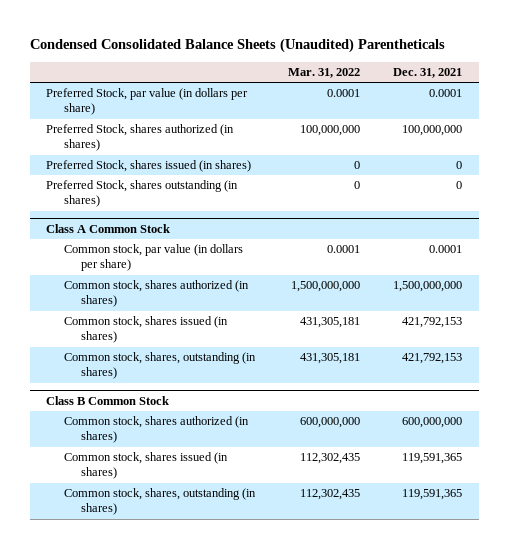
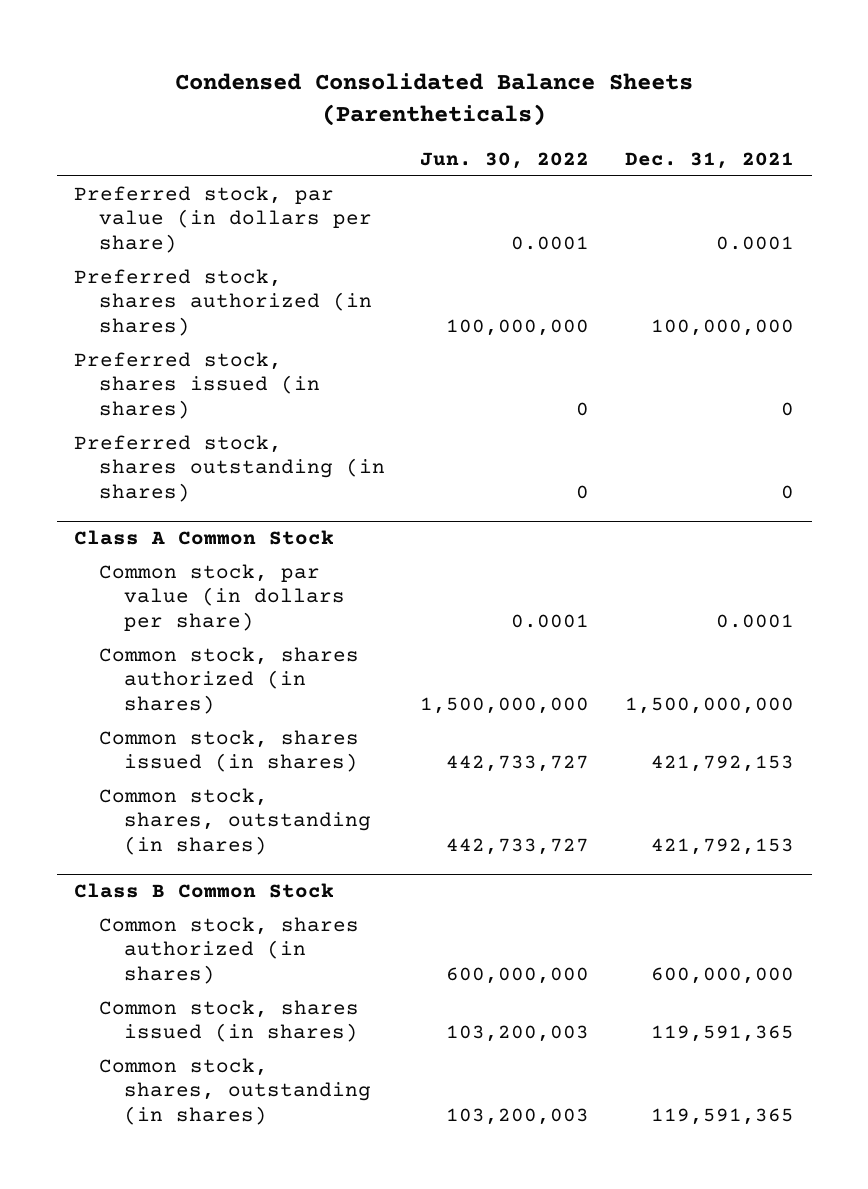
[29,38,445,54] Condensed Consolidated Balance Sheets (Unaudited) Parentheticals -> [175,73,694,127] Condensed Consolidated Balance Sheets (Parentheticals)
[287,68,360,79] Mar. 31, 2022 -> none
none -> [420,152,590,170] Jun. 30, 2022
[46,88,249,116] Preferred Stock, par value (in dollars per share) -> [74,185,373,254] Preferred stock, par value (in dollars per share)
[46,124,235,152] Preferred Stock, shares authorized (in shares) -> [74,268,373,337] Preferred stock, shares authorized (in shares)
[46,160,252,173] Preferred Stock, shares issued (in shares) -> [74,351,321,420] Preferred stock, shares issued (in shares)
[46,180,239,208] Preferred Stock, shares outstanding (in shares) -> [74,434,386,503] Preferred stock, shares outstanding (in shares)

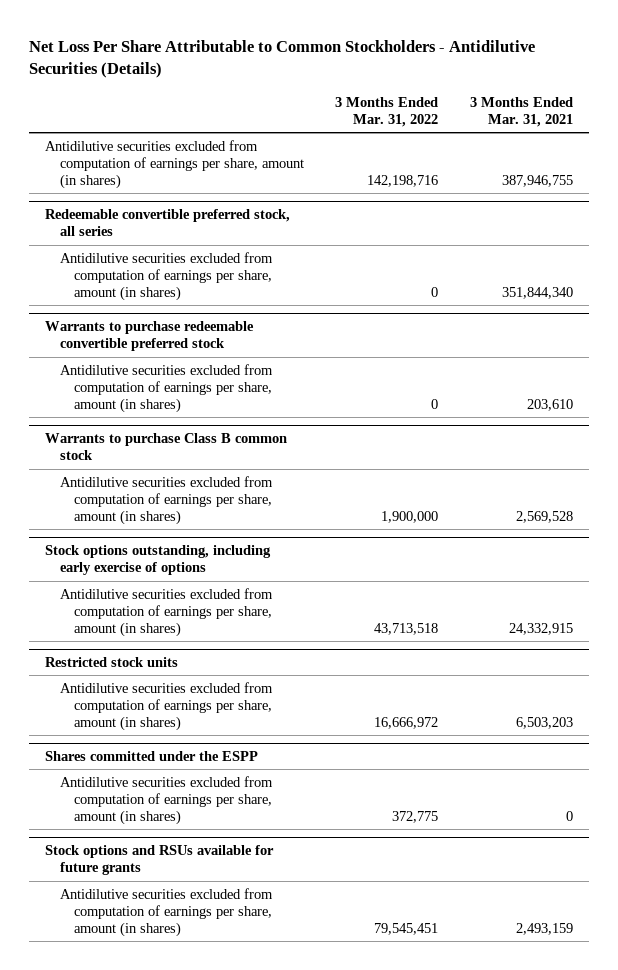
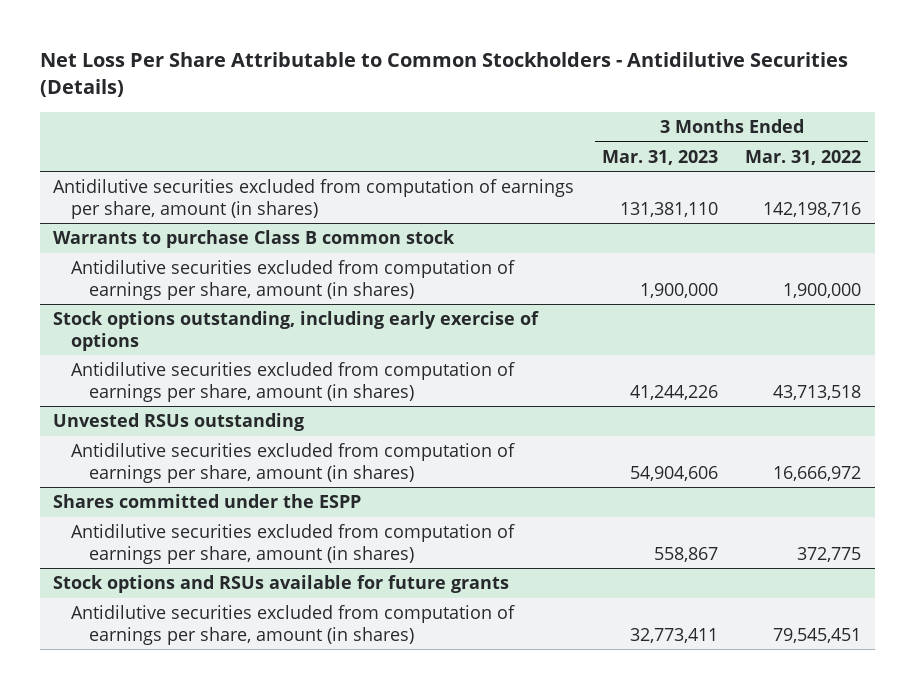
[469,96,573,127] 3 Months Ended Mar. 31, 2021 -> none
none -> [601,149,718,165] Mar. 31, 2023
[45,209,291,237] Redeemable convertible preferred stock, all series -> none
[59,251,273,301] Antidilutive securities excluded from computation of earnings per share, amount (in shares) -> none
[45,321,255,352] Warrants to purchase redeemable convertible preferred stock -> none
[59,363,273,413] Antidilutive securities excluded from computation of earnings per share, amount (in shares) -> none
[45,657,179,668] Restricted stock units -> [53,413,305,432] Unvested RSUs outstanding

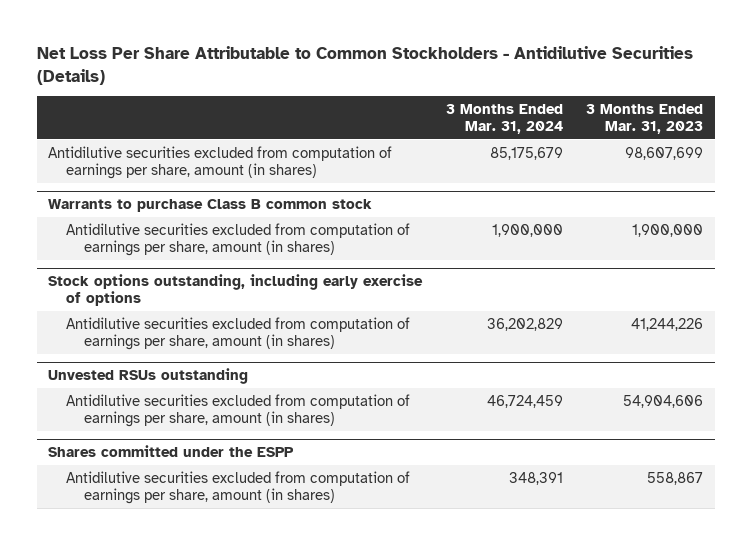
[745,149,862,165] Mar. 31, 2022 -> none
none -> [445,103,563,134] 3 Months Ended Mar. 31, 2024
[619,201,718,217] 131,381,110 -> [625,146,704,160] 98,607,699
[53,575,510,594] Stock options and RSUs available for future grants -> none
[70,605,515,645] Antidilutive securities excluded from computation of earnings per share, amount (in shares) -> none

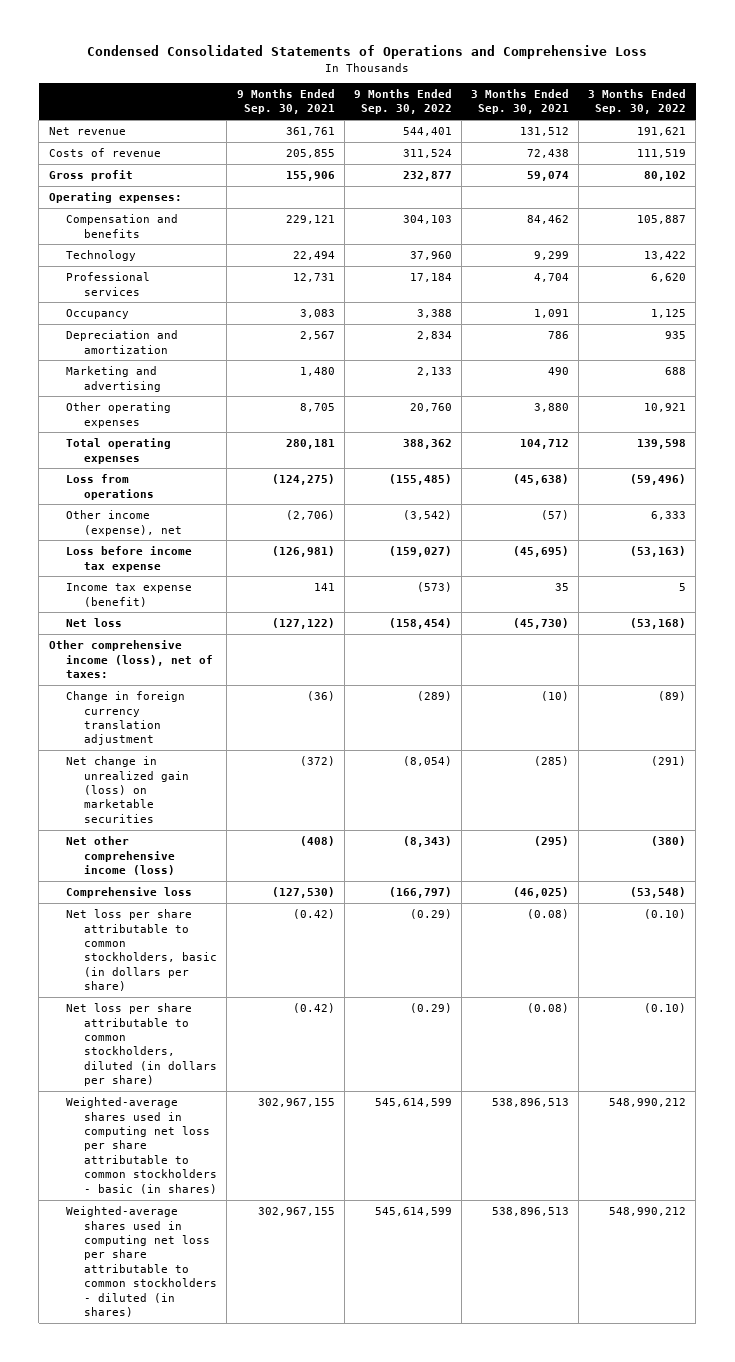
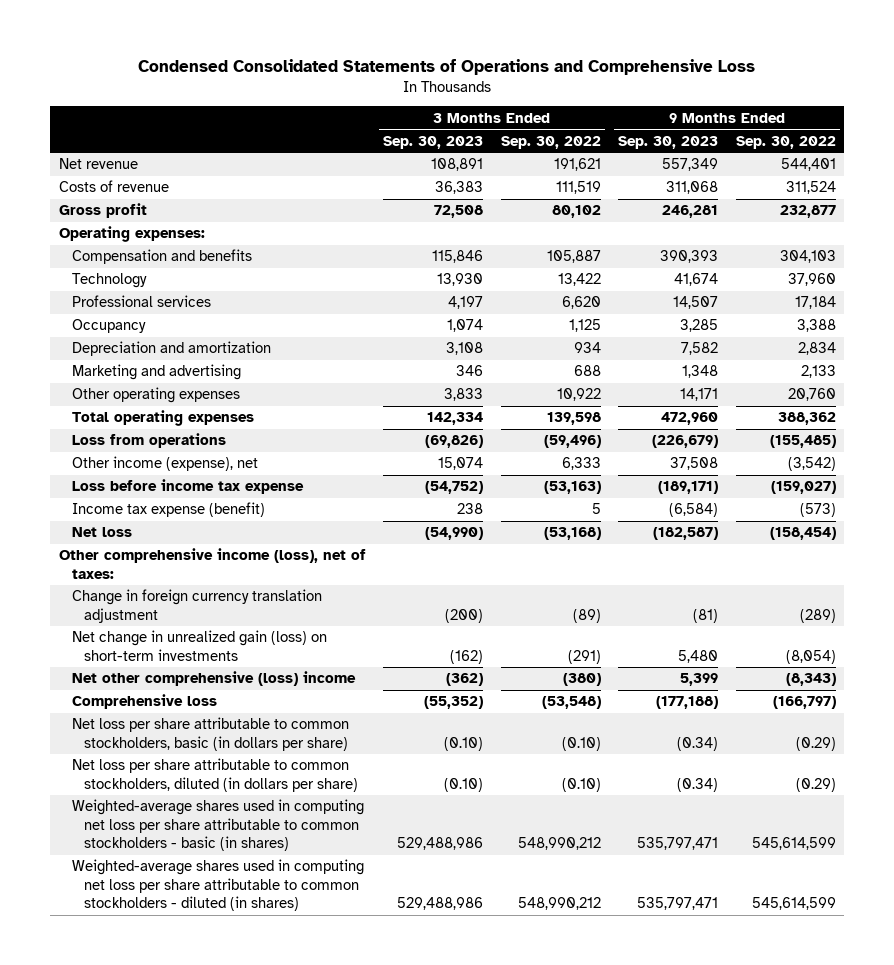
[236,88,335,115] 9 Months Ended Sep. 30, 2021 -> none
[471,88,570,115] 3 Months Ended Sep. 30, 2021 -> none
none -> [383,135,484,149] Sep. 30, 2023
none -> [618,135,719,149] Sep. 30, 2023
[665,331,687,340] 935 -> [573,342,601,354] 934
[644,403,687,413] 10,921 -> [556,388,601,402] 10,922
[66,756,190,823] Net change in unrealized gain (loss) on marketable securities -> [71,630,327,661] Net change in unrealized gain (loss) on short-term investments
[66,836,176,875] Net other comprehensive income (loss) -> [71,671,356,687] Net other comprehensive (loss) income

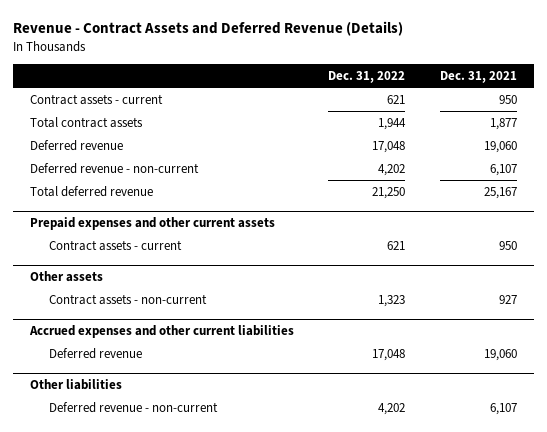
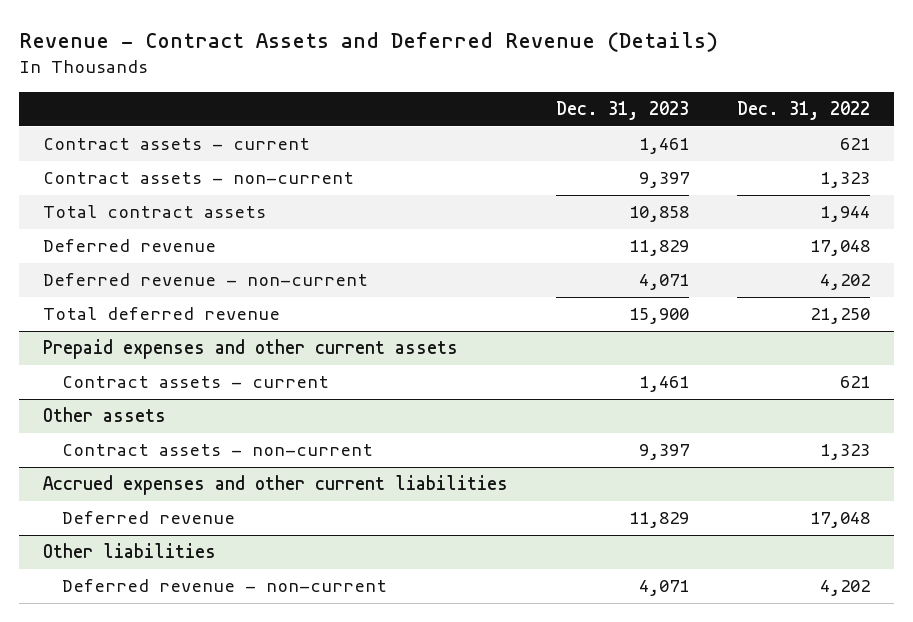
[439,70,517,83] Dec. 31, 2021 -> none
none -> [556,101,690,121] Dec. 31, 2023
none -> [43,172,355,185] Contract assets - non-current

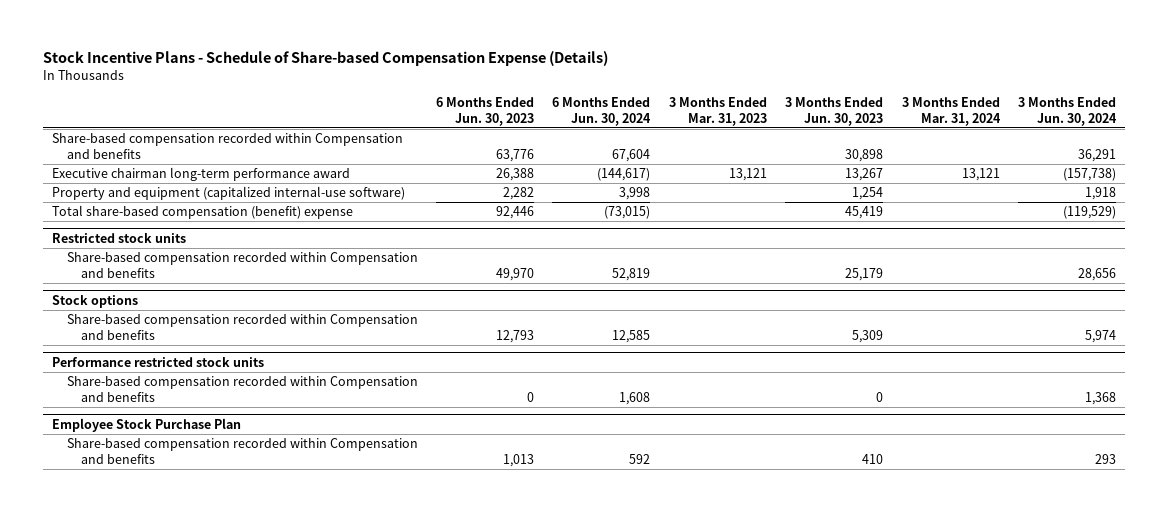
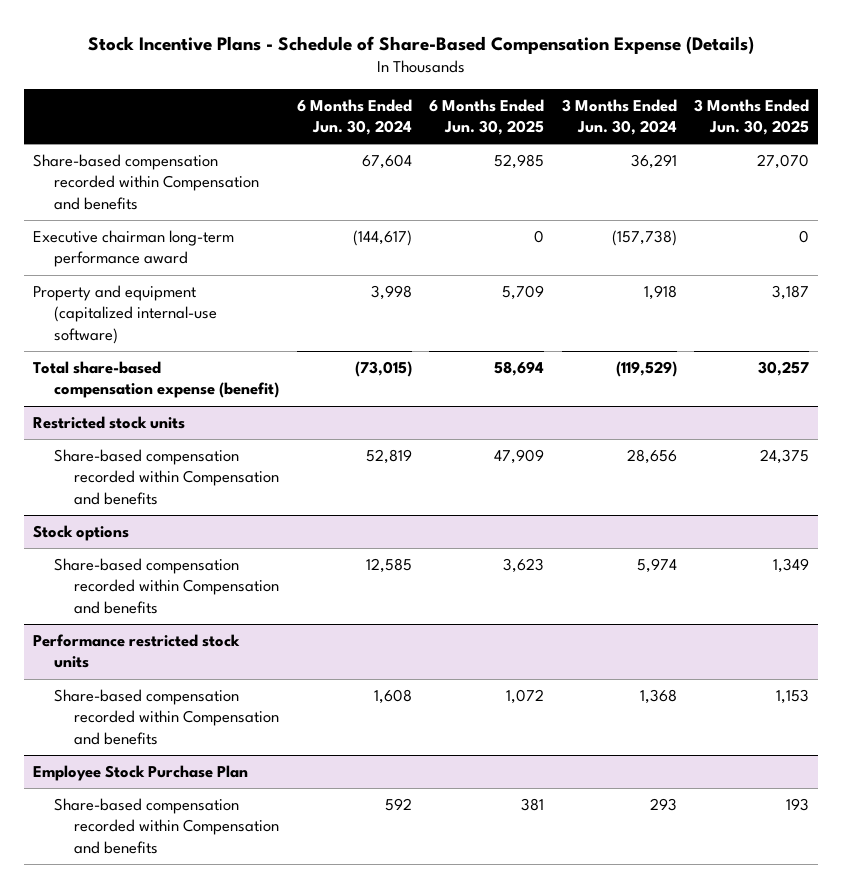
[43,50,609,66] Stock Incentive Plans - Schedule of Share-based Compensation Expense (Details) -> [88,36,755,55] Stock Incentive Plans - Schedule of Share-Based Compensation Expense (Details)
[436,96,535,126] 6 Months Ended Jun. 30, 2023 -> none
[668,96,767,126] 3 Months Ended Mar. 31, 2023 -> none
[785,96,884,126] 3 Months Ended Jun. 30, 2023 -> none
[901,96,1001,126] 3 Months Ended Mar. 31, 2024 -> none
none -> [429,98,545,136] 6 Months Ended Jun. 30, 2025
none -> [694,98,810,136] 3 Months Ended Jun. 30, 2025
[52,205,354,220] Total share-based compensation (benefit) expense -> [33,361,279,399] Total share-based compensation expense (benefit)

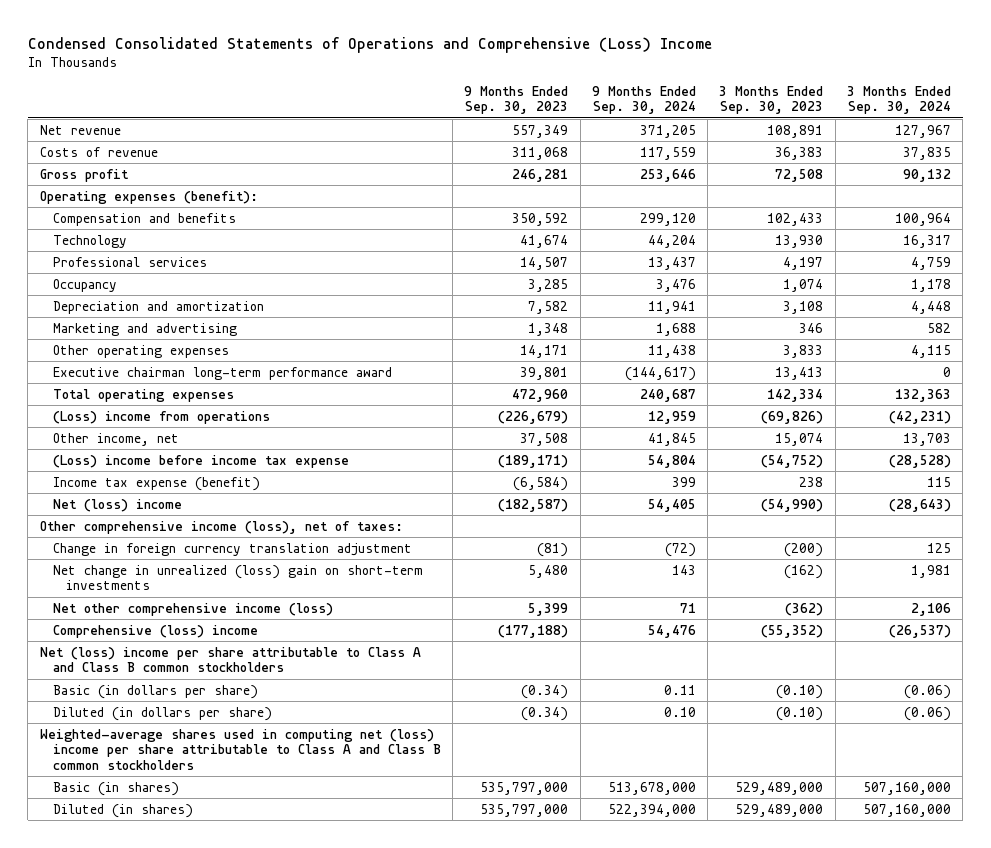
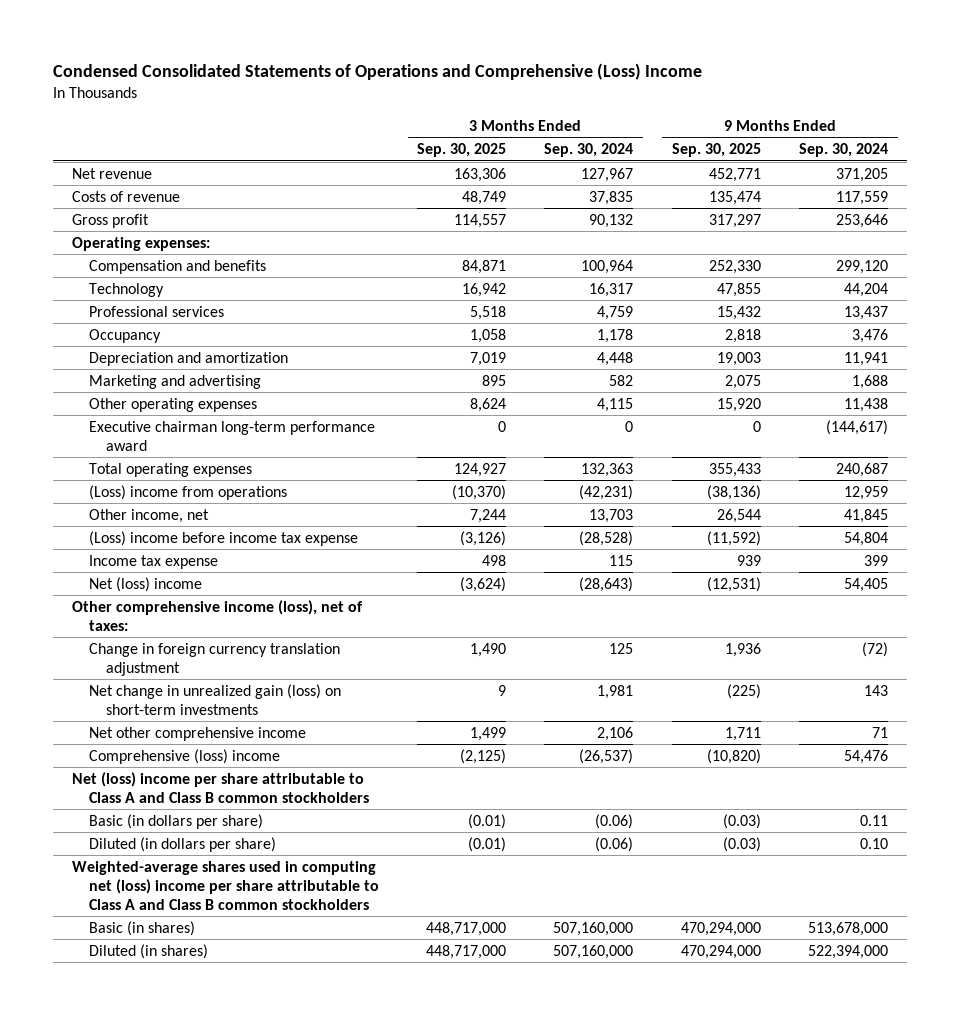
[464,85,569,115] 9 Months Ended Sep. 30, 2023 -> none
[719,85,824,115] 3 Months Ended Sep. 30, 2023 -> none
none -> [417,143,507,158] Sep. 30, 2025
none -> [671,143,761,158] Sep. 30, 2025
[39,190,258,204] Operating expenses (benefit): -> [72,236,211,251] Operating expenses:
[52,476,260,491] Income tax expense (benefit) -> [88,554,218,569] Income tax expense
[52,564,423,591] Net change in unrealized (loss) gain on short-term investments -> [88,683,341,715] Net change in unrealized gain (loss) on short-term investments
[52,602,333,616] Net other comprehensive income (loss) -> [88,726,306,741] Net other comprehensive income

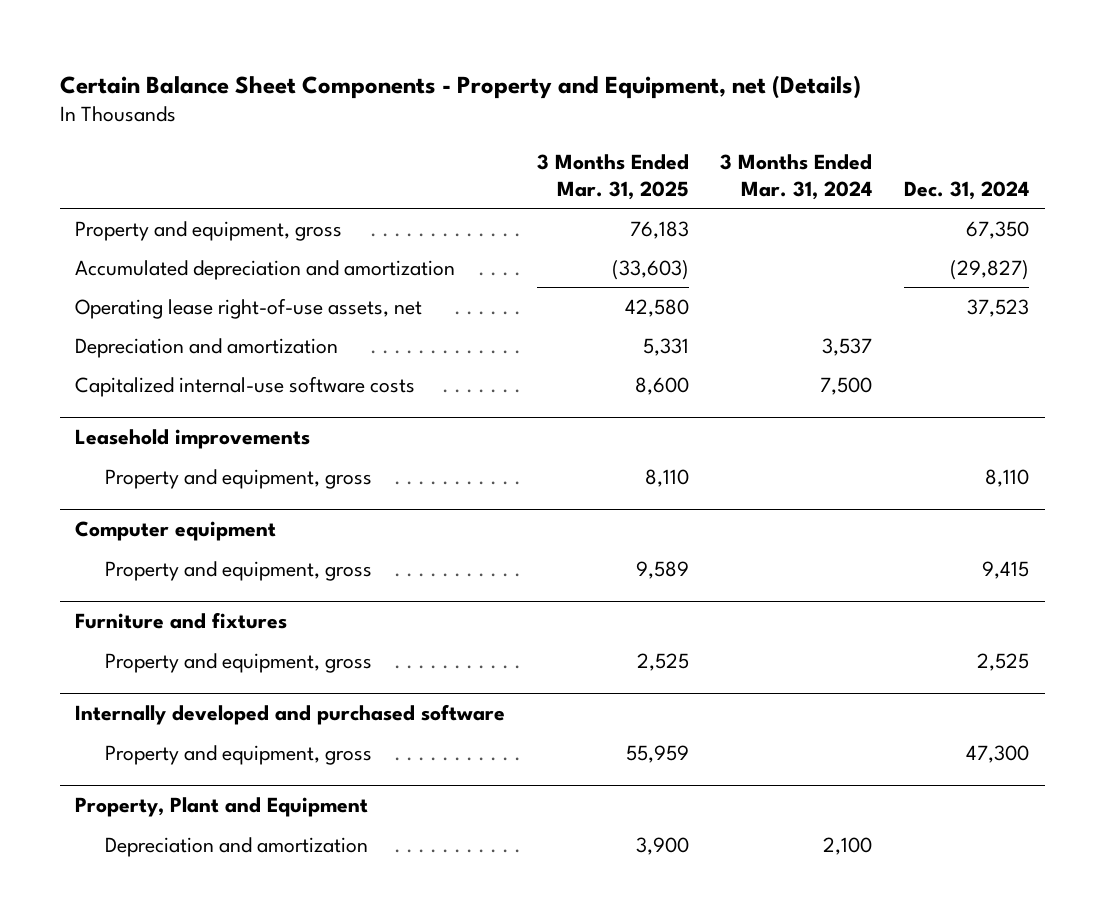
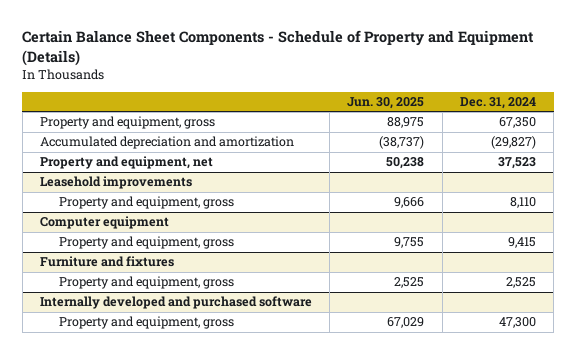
[59,74,861,99] Certain Balance Sheet Components - Property and Equipment, net (Details) -> [22,29,535,66] Certain Balance Sheet Components - Schedule of Property and Equipment (Details)
[536,154,689,200] 3 Months Ended Mar. 31, 2025 -> none
[720,154,873,200] 3 Months Ended Mar. 31, 2024 -> none
none -> [347,96,425,109] Jun. 30, 2025
[75,337,339,358] Depreciation and amortization -> none
[75,375,416,397] Capitalized internal-use software costs -> none
[75,297,423,319] Operating lease right-of-use assets, net -> [39,156,213,170] Property and equipment, net
[75,796,369,817] Property, Plant and Equipment -> none
[105,836,369,857] Depreciation and amortization -> none

